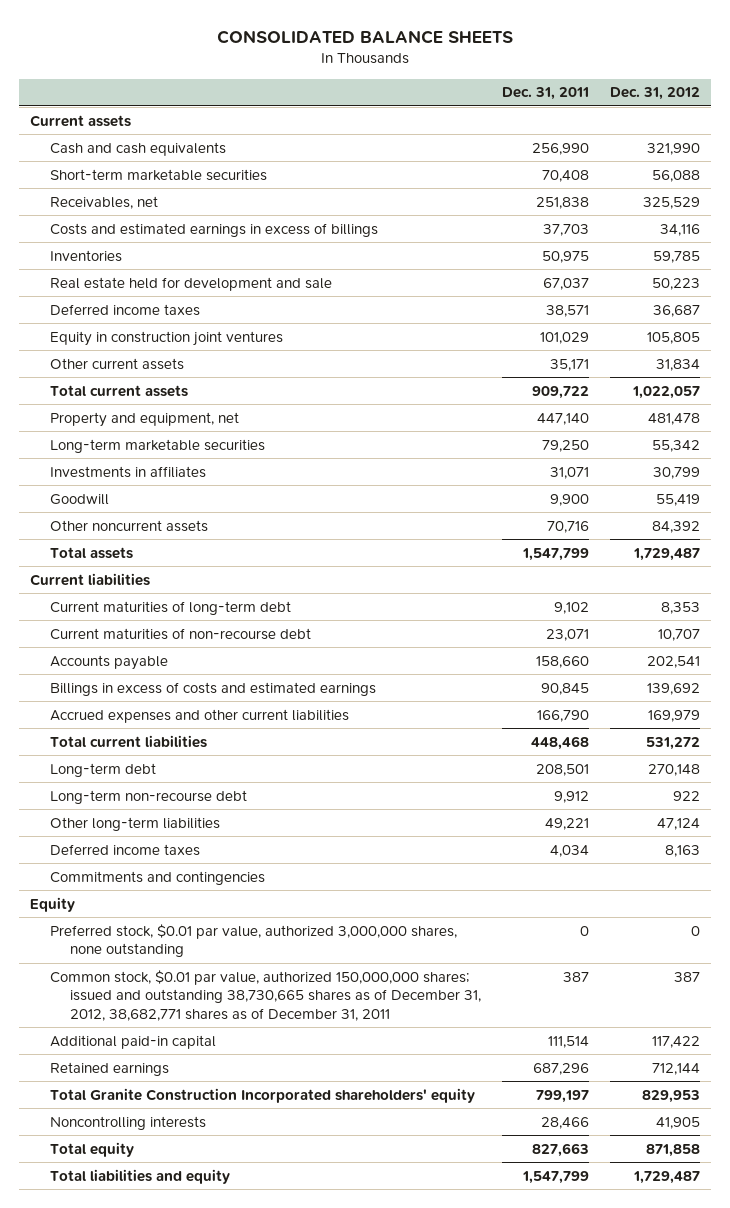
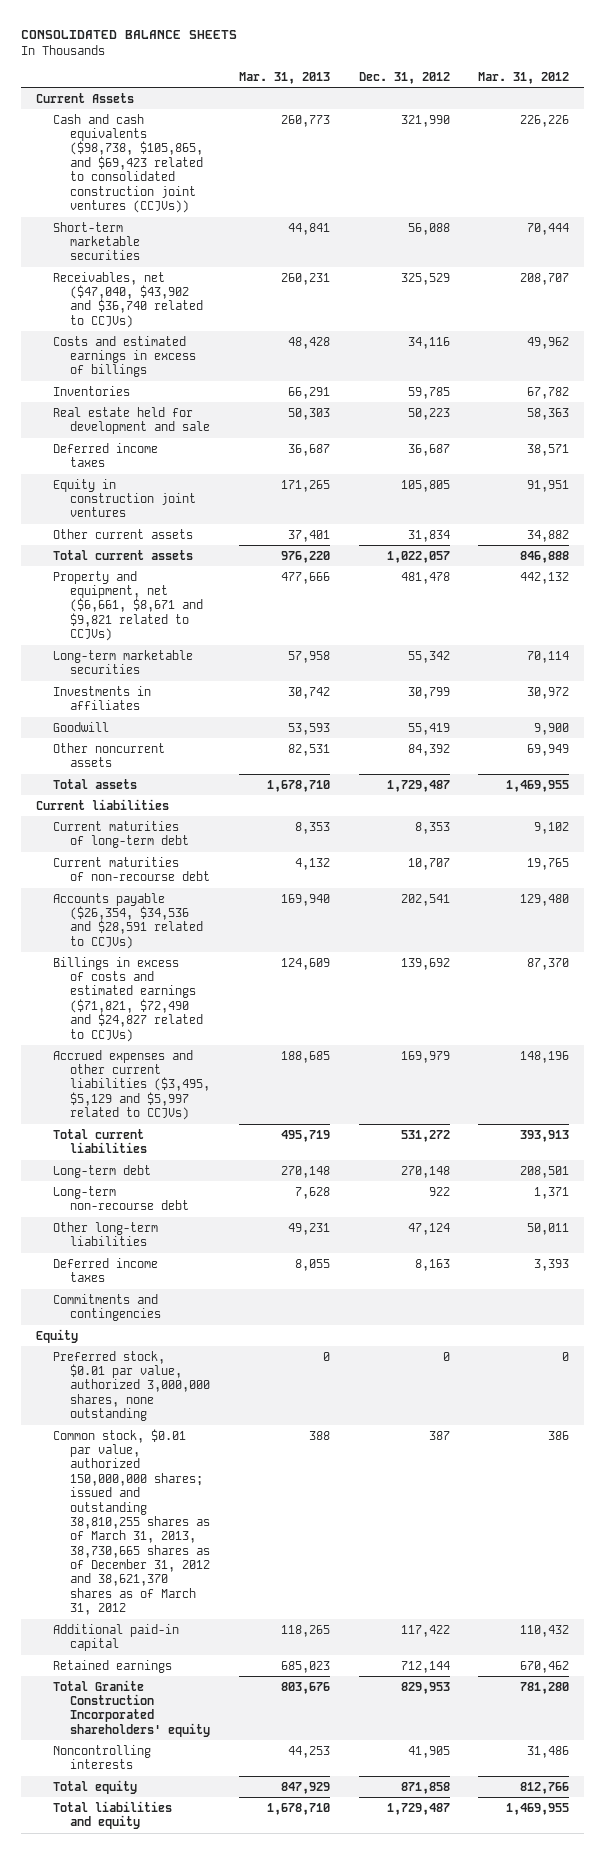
[501,87,589,101] Dec. 31, 2011 -> none
none -> [239,71,331,84] Mar. 31, 2013
none -> [478,71,570,84] Mar. 31, 2012
[30,114,132,127] Current assets -> [35,92,134,103] Current Assets
[49,141,226,156] Cash and cash equivalents -> [52,113,204,213] Cash and cash equivalents ($98,738, $105,865, and $69,423 related to consolidated construction joint ventures (CCJVs))
[49,195,158,209] Receivables, net -> [52,271,204,328] Receivables, net ($47,040, $43,902 and $36,740 related to CCJVs)
[49,411,239,427] Property and equipment, net -> [52,570,204,642] Property and equipment, net ($6,661, $8,671 and $9,821 related to CCJVs)
[49,654,168,670] Accounts payable -> [52,892,204,949] Accounts payable ($26,354, $34,536 and $28,591 related to CCJVs)
[49,681,376,696] Billings in excess of costs and estimated earnings -> [52,956,204,1042] Billings in excess of costs and estimated earnings ($71,821, $72,490 and $24,827 related to CCJVs)
[49,708,349,723] Accrued expenses and other current liabilities -> [52,1049,211,1121] Accrued expenses and other current liabilities ($3,495, $5,129 and $5,997 related to CCJVs)
[49,969,481,1021] Common stock, $0.01 par value, authorized 150,000,000 shares; issued and outstanding 38,730,665 shares as of December 31, 2012, 38,682,771 shares as of December 31, 2011 -> [52,1428,211,1616] Common stock, $0.01 par value, authorized 150,000,000 shares; issued and outstanding 38,810,255 shares as of March 31, 2013, 38,730,665 shares as of December 31, 2012 and 38,621,370 shares as of March 31, 2012

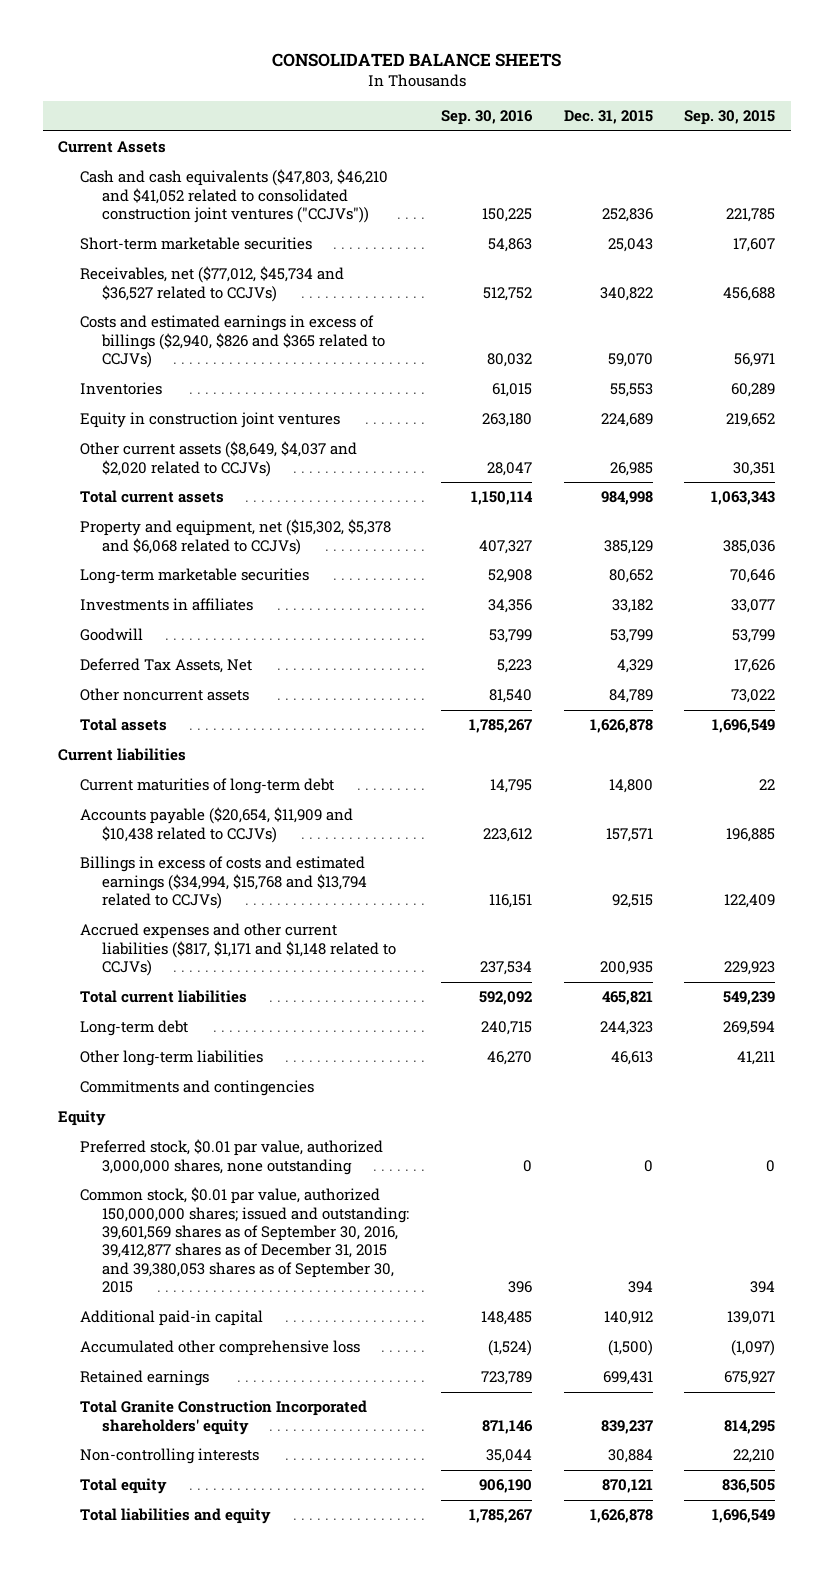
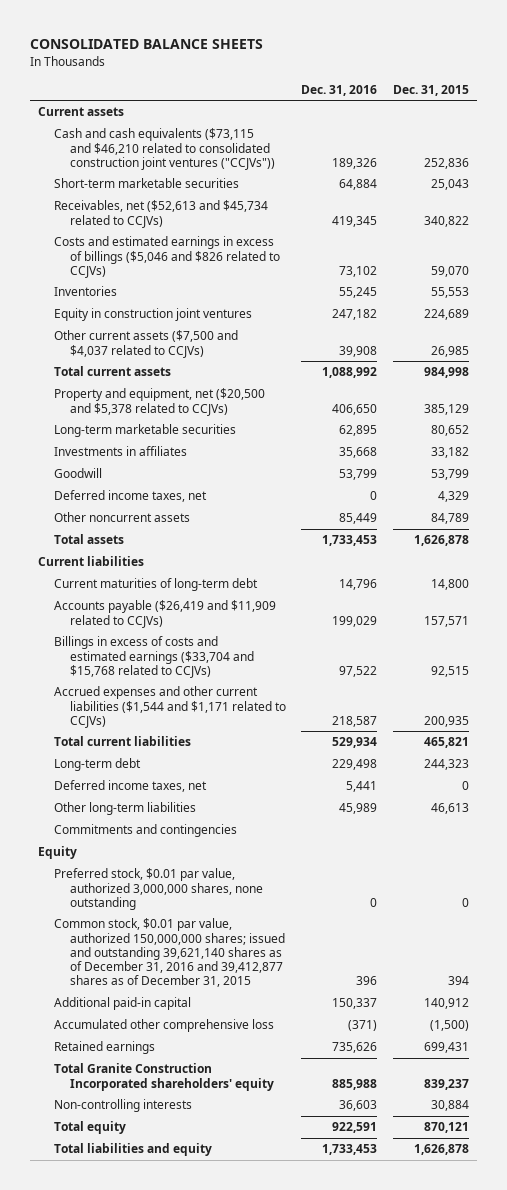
[441,110,534,126] Sep. 30, 2016 -> none
[684,110,776,126] Sep. 30, 2015 -> none
none -> [301,84,378,96] Dec. 31, 2016
[58,141,167,154] Current Assets -> [38,107,125,117] Current assets
[80,169,389,224] Cash and cash equivalents ($47,803, $46,210 and $41,052 related to consolidated construction joint ventures ("CCJVs")) -> [54,128,275,170] Cash and cash equivalents ($73,115 and $46,210 related to consolidated construction joint ventures ("CCJVs"))
[80,266,345,302] Receivables, net ($77,012, $45,734 and $36,527 related to CCJVs) -> [54,200,269,228] Receivables, net ($52,613 and $45,734 related to CCJVs)
[80,315,386,369] Costs and estimated earnings in excess of billings ($2,940, $826 and $365 related to CCJVs) -> [54,236,280,278] Costs and estimated earnings in excess of billings ($5,046 and $826 related to CCJVs)
[80,441,358,477] Other current assets ($8,649, $4,037 and $2,020 related to CCJVs) -> [54,330,239,358] Other current assets ($7,500 and $4,037 related to CCJVs)
[80,519,392,555] Property and equipment, net ($15,302, $5,378 and $6,068 related to CCJVs) -> [54,388,266,416] Property and equipment, net ($20,500 and $5,378 related to CCJVs)
[80,658,253,674] Deferred Tax Assets, Net -> [54,490,208,503] Deferred income taxes, net
[80,807,354,843] Accounts payable ($20,654, $11,909 and $10,438 related to CCJVs) -> [54,600,277,628] Accounts payable ($26,419 and $11,909 related to CCJVs)
[80,856,368,910] Billings in excess of costs and estimated earnings ($34,994, $15,768 and $13,794 related to CCJVs) -> [54,636,254,678] Billings in excess of costs and estimated earnings ($33,704 and $15,768 related to CCJVs)
[80,923,397,977] Accrued expenses and other current liabilities ($817, $1,171 and $1,148 related to CCJVs) -> [54,686,286,728] Accrued expenses and other current liabilities ($1,544 and $1,171 related to CCJVs)
none -> [54,780,208,793] Deferred income taxes, net
[80,1187,410,1293] Common stock, $0.01 par value, authorized 150,000,000 shares; issued and outstanding: 39,601,569 shares as of September 30, 2016, 39,412,877 shares as of December 31, 2015 and 39,380,053 shares as of September 30, 2015 -> [54,918,285,988] Common stock, $0.01 par value, authorized 150,000,000 shares; issued and outstanding 39,621,140 shares as of December 31, 2016 and 39,412,877 shares as of December 31, 2015

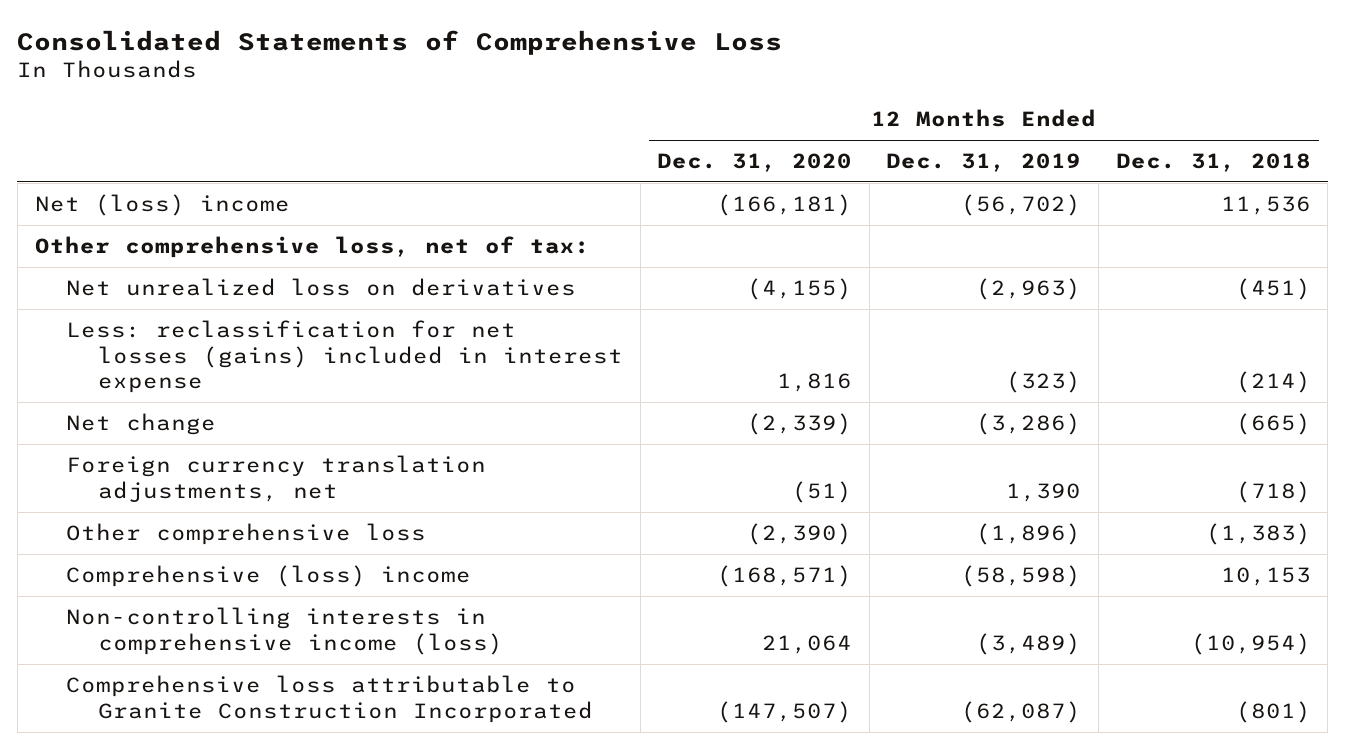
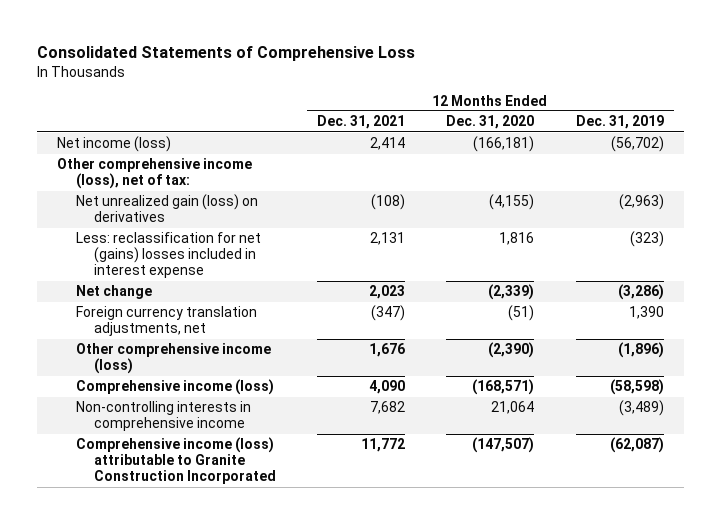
[1115,153,1311,173] Dec. 31, 2018 -> none
none -> [317,115,406,130] Dec. 31, 2021
[34,194,290,217] Net (loss) income -> [57,136,172,153] Net income (loss)
[34,236,590,259] Other comprehensive loss, net of tax: -> [57,158,253,190] Other comprehensive income (loss), net of tax:
[66,278,577,297] Net unrealized loss on derivatives -> [75,194,258,223] Net unrealized gain (loss) on derivatives
[66,320,623,394] Less: reclassification for net losses (gains) included in interest expense -> [75,232,261,279] Less: reclassification for net (gains) losses included in interest expense
[66,523,427,546] Other comprehensive loss -> [75,343,271,375] Other comprehensive income (loss)
[66,565,472,588] Comprehensive (loss) income -> [75,379,274,396] Comprehensive income (loss)
[66,607,503,655] Non-controlling interests in comprehensive income (loss) -> [75,401,251,432] Non-controlling interests in comprehensive income
[66,675,593,723] Comprehensive loss attributable to Granite Construction Incorporated -> [75,437,277,485] Comprehensive income (loss) attributable to Granite Construction Incorporated

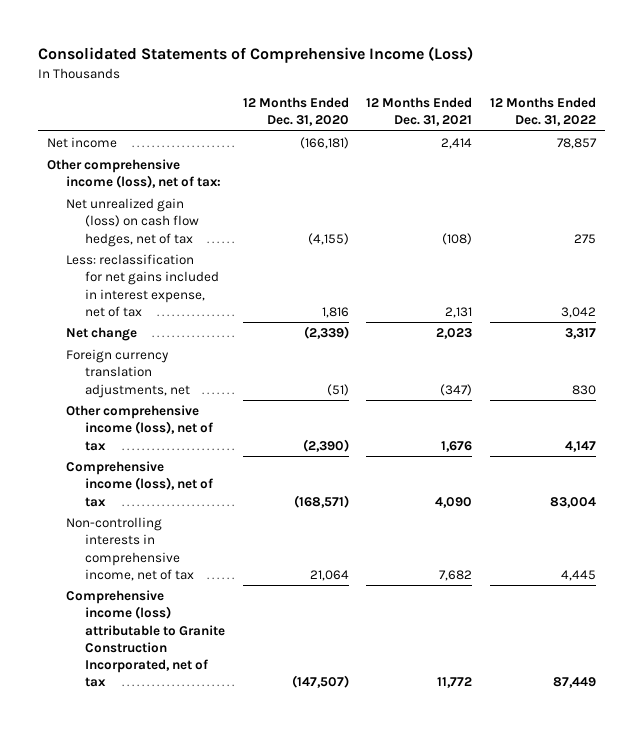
[36,46,415,62] Consolidated Statements of Comprehensive Loss -> [37,46,473,64] Consolidated Statements of Comprehensive Income (Loss)
[575,115,664,130] Dec. 31, 2019 -> none
none -> [490,96,597,126] 12 Months Ended Dec. 31, 2022
[57,136,172,153] Net income (loss) -> [46,137,117,149] Net income
[75,194,258,223] Net unrealized gain (loss) on derivatives -> [65,198,199,247] Net unrealized gain (loss) on cash flow hedges, net of tax
[75,232,261,279] Less: reclassification for net (gains) losses included in interest expense -> [65,254,219,317] Less: reclassification for net gains included in interest expense, net of tax
[75,343,271,375] Other comprehensive income (loss) -> [65,405,213,451] Other comprehensive income (loss), net of tax
[75,379,274,396] Comprehensive income (loss) -> [65,461,213,507] Comprehensive income (loss), net of tax
[75,401,251,432] Non-controlling interests in comprehensive income -> [65,517,194,581] Non-controlling interests in comprehensive income, net of tax
[75,437,277,485] Comprehensive income (loss) attributable to Granite Construction Incorporated -> [65,590,225,687] Comprehensive income (loss) attributable to Granite Construction Incorporated, net of tax

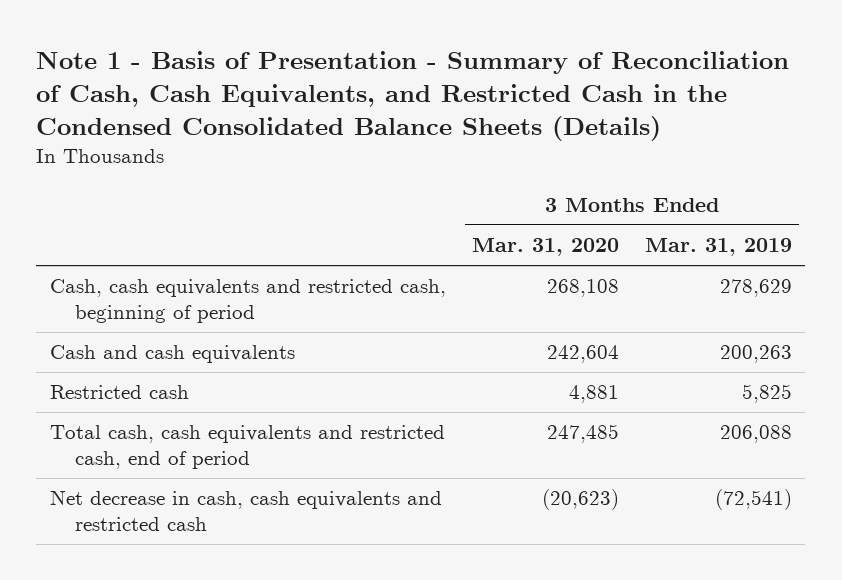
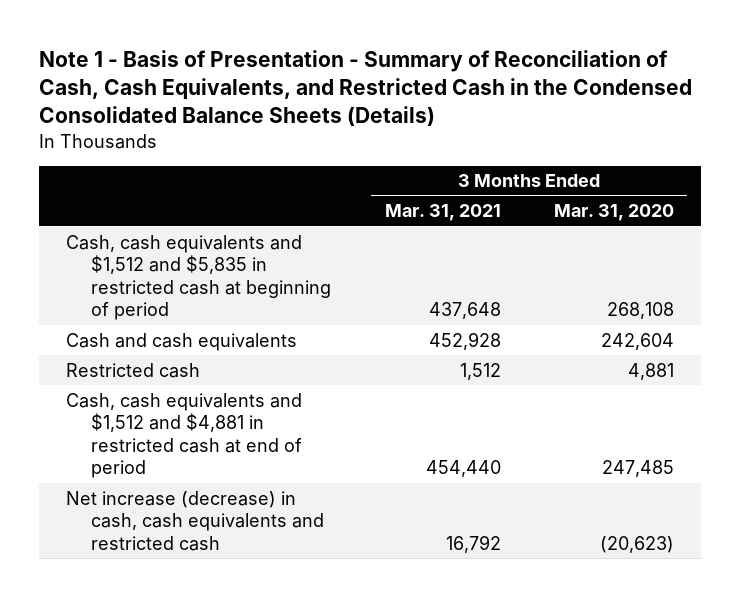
[645,238,793,257] Mar. 31, 2019 -> none
none -> [384,204,501,222] Mar. 31, 2021
[49,279,446,323] Cash, cash equivalents and restricted cash, beginning of period -> [65,234,332,321] Cash, cash equivalents and $1,512 and $5,835 in restricted cash at beginning of period
[49,425,445,469] Total cash, cash equivalents and restricted cash, end of period -> [65,392,303,479] Cash, cash equivalents and $1,512 and $4,881 in restricted cash at end of period
[49,490,442,531] Net decrease in cash, cash equivalents and restricted cash -> [65,490,325,551] Net increase (decrease) in cash, cash equivalents and restricted cash

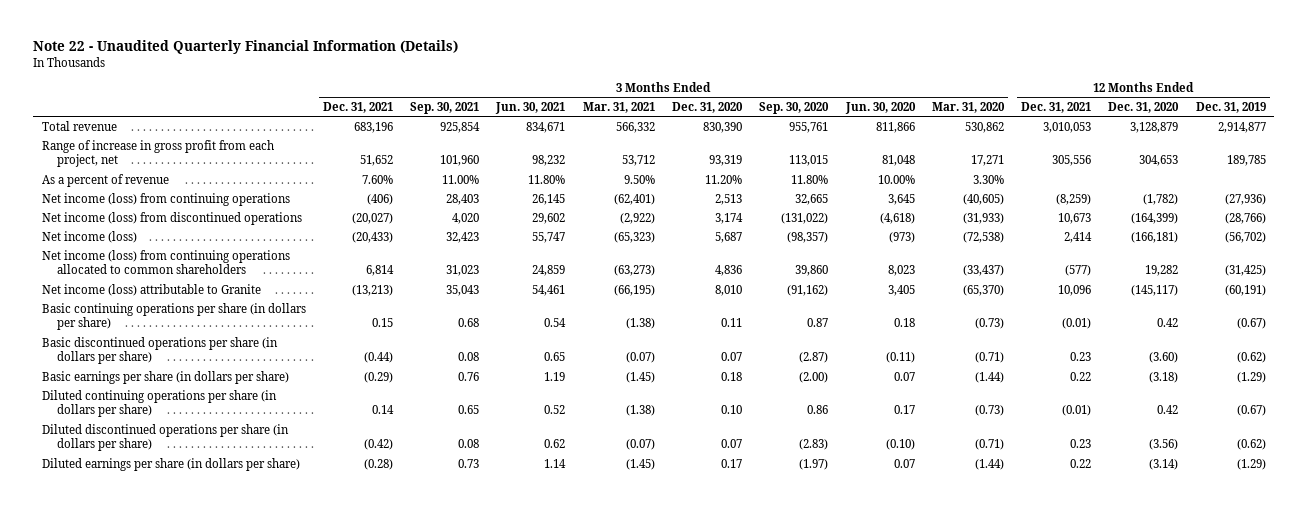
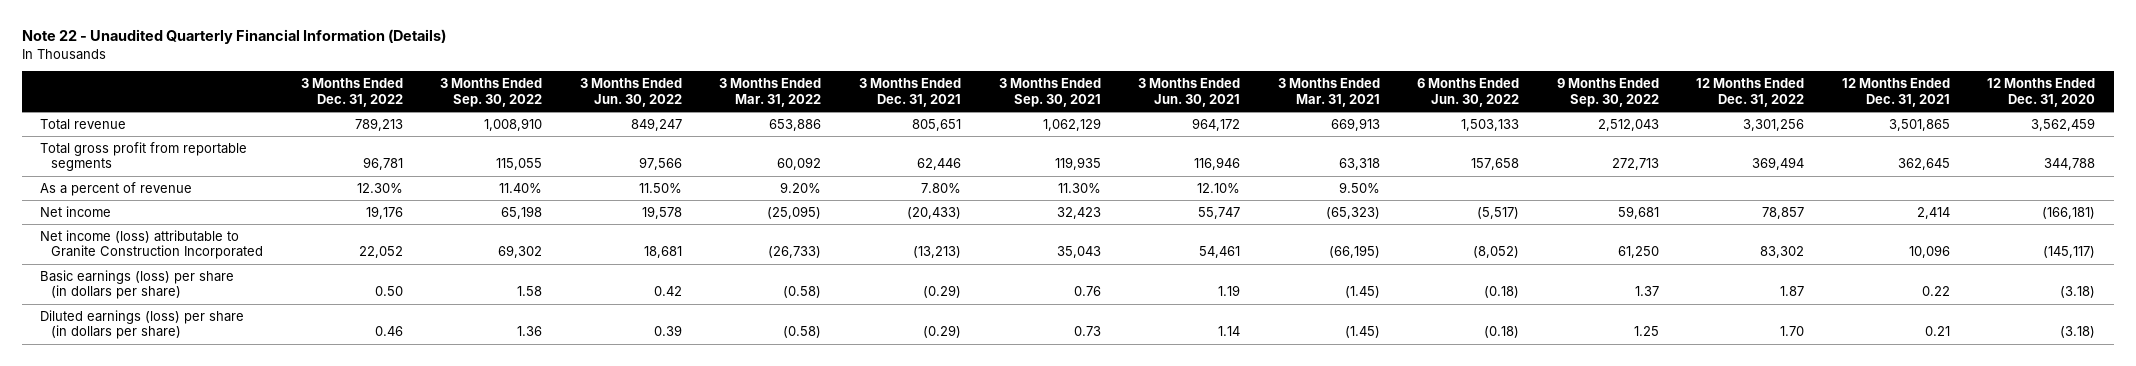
[672,102,744,114] Dec. 31, 2020 -> none
[759,102,830,115] Sep. 30, 2020 -> none
[844,102,916,115] Jun. 30, 2020 -> none
[931,102,1005,114] Mar. 31, 2020 -> none
[1195,102,1266,114] Dec. 31, 2019 -> none
none -> [300,78,403,107] 3 Months Ended Dec. 31, 2022
none -> [440,78,543,107] 3 Months Ended Sep. 30, 2022
none -> [579,78,682,107] 3 Months Ended Jun. 30, 2022
none -> [719,78,822,107] 3 Months Ended Mar. 31, 2022
none -> [1417,78,1520,107] 6 Months Ended Jun. 30, 2022
none -> [1556,78,1659,107] 9 Months Ended Sep. 30, 2022
none -> [1696,78,1805,107] 12 Months Ended Dec. 31, 2022
[41,192,290,206] Net income (loss) from continuing operations -> none
[41,211,302,225] Net income (loss) from discontinued operations -> none
[41,249,290,275] Net income (loss) from continuing operations allocated to common shareholders -> none
[41,302,306,331] Basic continuing operations per share (in dollars per share) -> none
[41,336,278,365] Basic discontinued operations per share (in dollars per share) -> none
[41,389,277,418] Diluted continuing operations per share (in dollars per share) -> none
[41,423,289,452] Diluted discontinued operations per share (in dollars per share) -> none
[353,121,393,133] 683,196 -> [911,118,961,131] 805,651
[440,121,481,133] 925,854 -> [1042,117,1101,131] 1,062,129
[526,121,566,133] 834,671 -> [1192,117,1241,131] 964,172
[615,121,655,133] 566,332 -> [1330,117,1380,131] 669,913
[1043,121,1092,133] 3,010,053 -> [1888,118,1950,131] 3,501,865
[1130,121,1179,133] 3,128,879 -> [2031,117,2096,131] 3,562,459
[41,139,274,168] Range of increase in gross profit from each project, net -> [40,141,248,172] Total gross profit from reportable segments
[359,155,393,167] 51,652 -> [916,158,961,171] 62,446
[440,155,480,167] 101,960 -> [1054,157,1101,171] 119,935
[532,155,566,167] 98,232 -> [1194,157,1241,171] 116,946
[621,155,655,167] 53,712 -> [1338,158,1380,171] 63,318
[1052,155,1092,167] 305,556 -> [1897,158,1950,171] 362,645
[1139,155,1179,167] 304,653 -> [2044,158,2096,171] 344,788
[361,174,393,184] 7.60% -> [920,182,961,193] 7.80%
[442,174,480,184] 11.00% -> [1057,182,1101,193] 11.30%
[528,174,566,184] 11.80% -> [1197,182,1241,193] 12.10%
[41,230,137,243] Net income (loss) -> [40,205,112,217] Net income
[41,283,261,296] Net income (loss) attributable to Granite -> [40,229,264,260] Net income (loss) attributable to Granite Construction Incorporated
[41,370,289,384] Basic earnings per share (in dollars per share) -> [40,269,235,300] Basic earnings (loss) per share (in dollars per share)
[41,457,300,471] Diluted earnings per share (in dollars per share) -> [40,309,245,340] Diluted earnings (loss) per share (in dollars per share)
[363,458,393,470] (0.28) -> [922,325,961,339] (0.29)
[1070,458,1092,468] 0.22 -> [1924,326,1950,337] 0.21
[1149,458,1179,470] (3.14) -> [2060,326,2096,339] (3.18)

